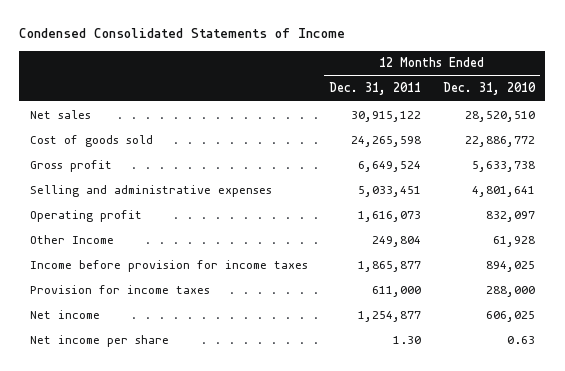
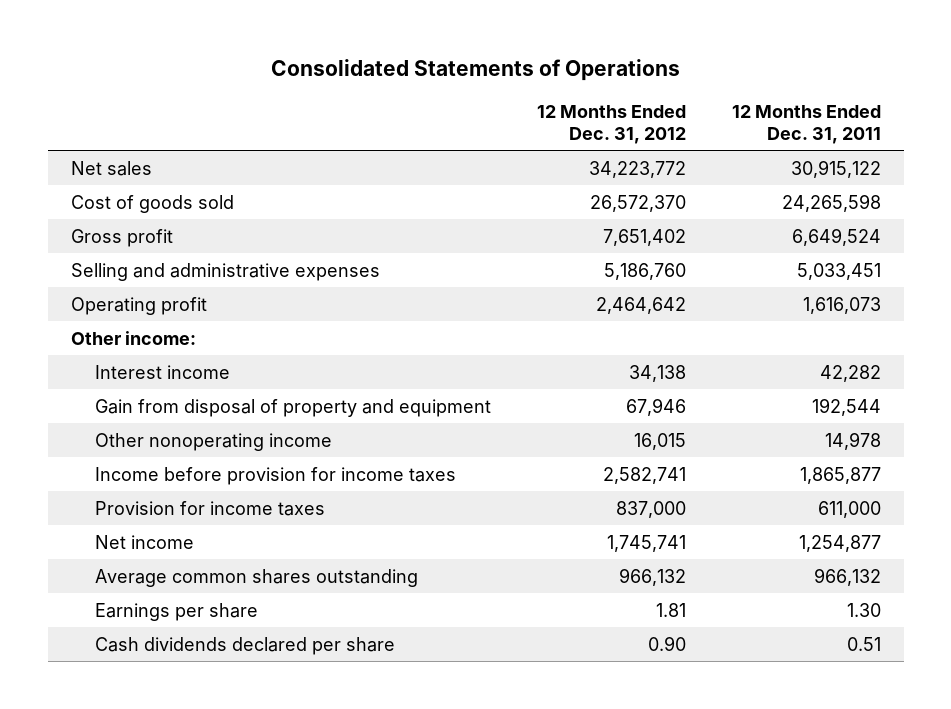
[19,28,346,39] Condensed Consolidated Statements of Income -> [270,58,680,81] Consolidated Statements of Operations
[442,82,536,96] Dec. 31, 2010 -> none
none -> [536,104,686,144] 12 Months Ended Dec. 31, 2012
none -> [70,330,196,345] Other income:
none -> [94,364,230,379] Interest income
none -> [94,398,491,417] Gain from disposal of property and equipment
[29,234,114,244] Other Income -> [94,432,332,451] Other nonoperating income
[372,235,422,247] 249,804 -> [824,431,881,450] 14,978
none -> [94,568,418,587] Average common shares outstanding
[29,334,169,347] Net income per share -> [94,602,258,621] Earnings per share
none -> [94,636,395,655] Cash dividends declared per share

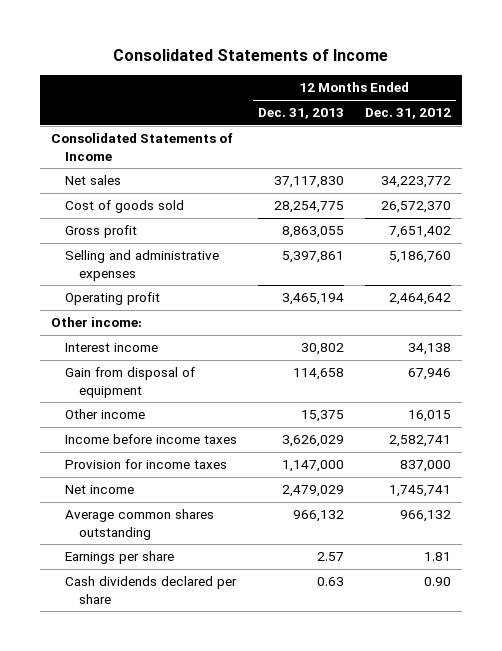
[270,58,680,81] Consolidated Statements of Operations -> [112,49,388,62] Consolidated Statements of Income
[731,104,881,144] 12 Months Ended Dec. 31, 2011 -> none
none -> [257,108,344,120] Dec. 31, 2013
none -> [50,133,233,161] Consolidated Statements of Income
[94,398,491,417] Gain from disposal of property and equipment -> [64,367,195,398] Gain from disposal of equipment
[94,432,332,451] Other nonoperating income -> [64,409,145,420] Other income
[94,466,456,485] Income before provision for income taxes -> [64,434,237,445] Income before income taxes

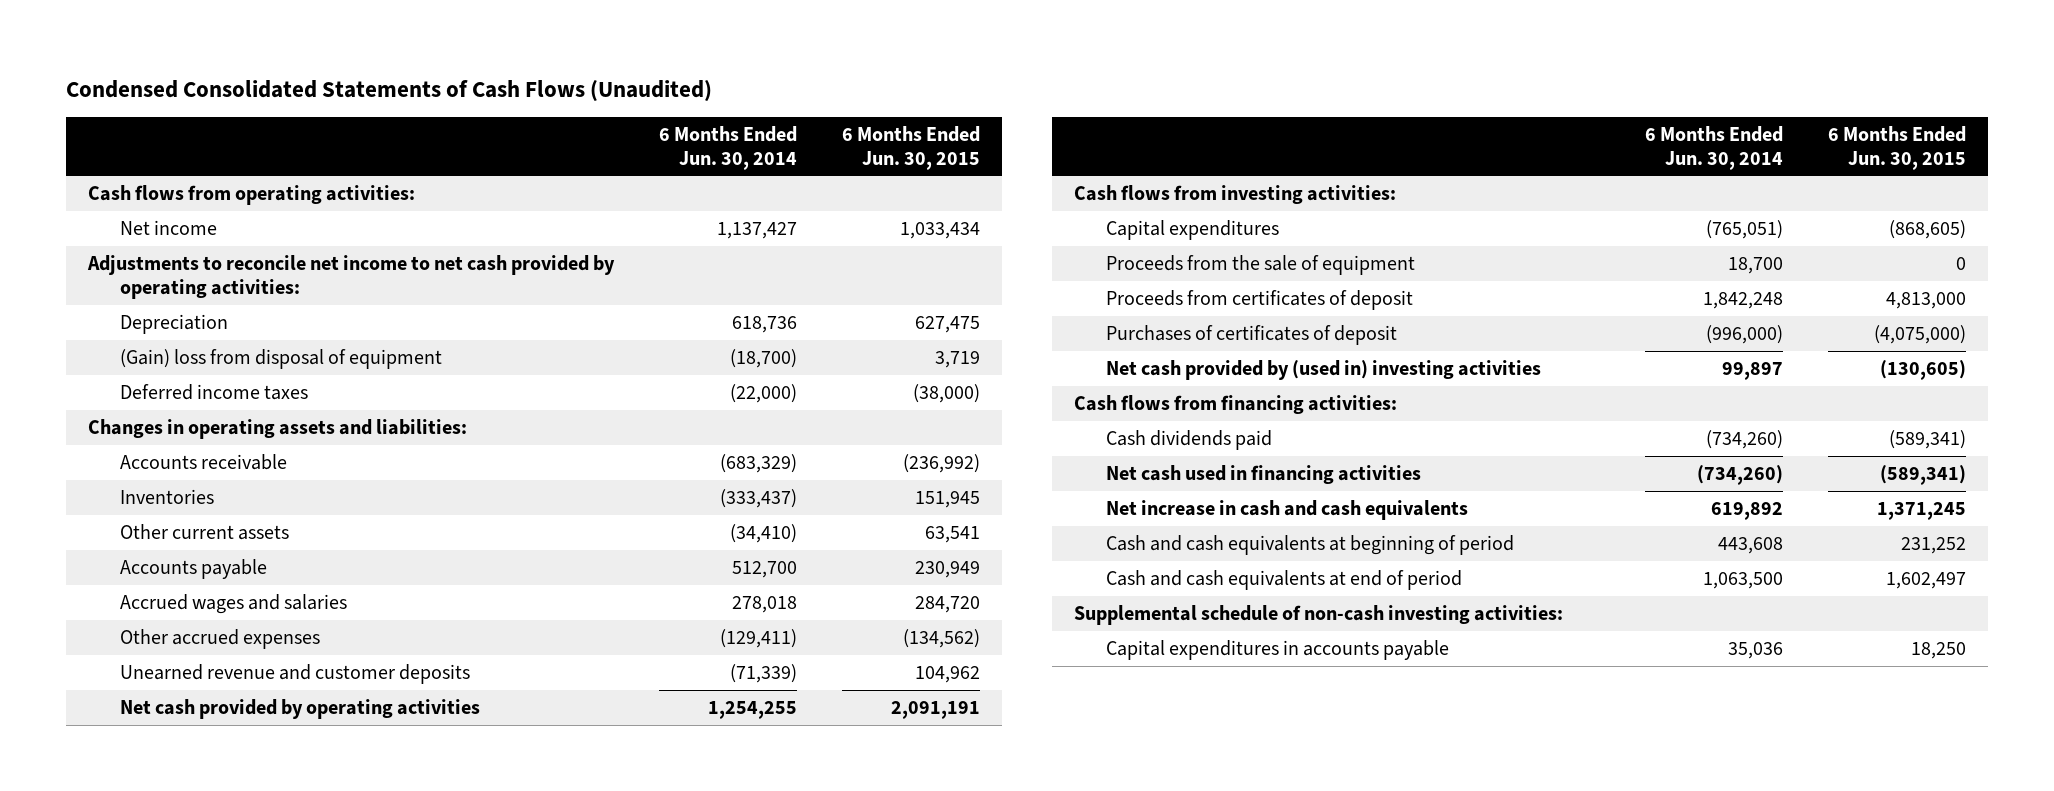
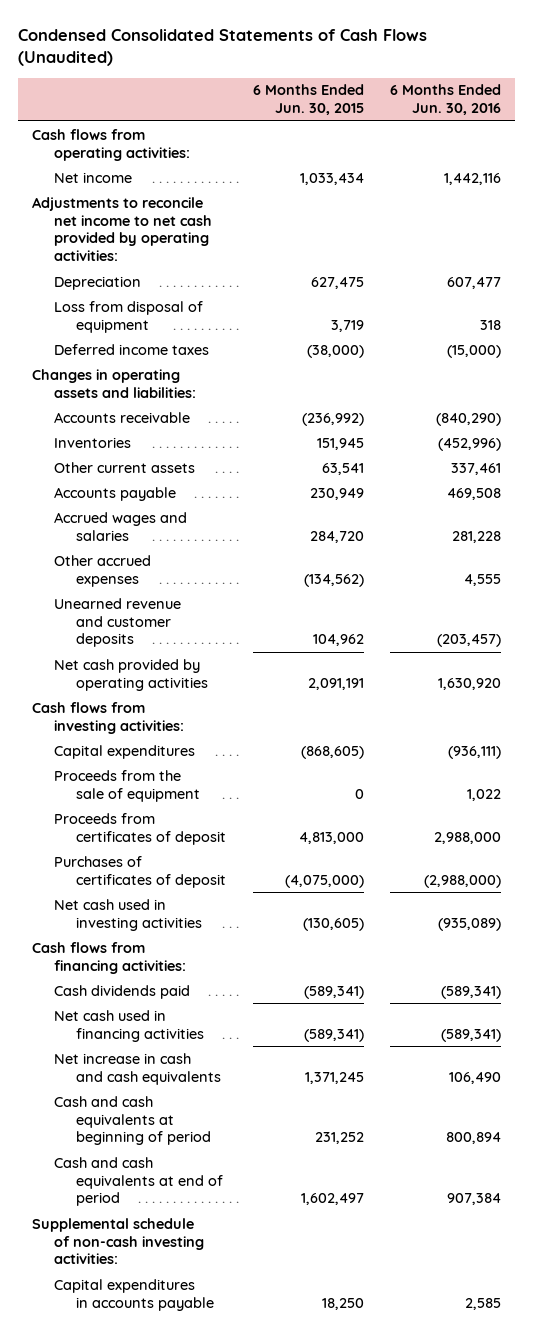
[658,125,797,170] 6 Months Ended Jun. 30, 2014 -> none
none -> [390,84,502,116] 6 Months Ended Jun. 30, 2016
[119,348,442,369] (Gain) loss from disposal of equipment -> [53,300,203,333] Loss from disposal of equipment
[1106,359,1542,380] Net cash provided by (used in) investing activities -> [53,898,202,931] Net cash used in investing activities

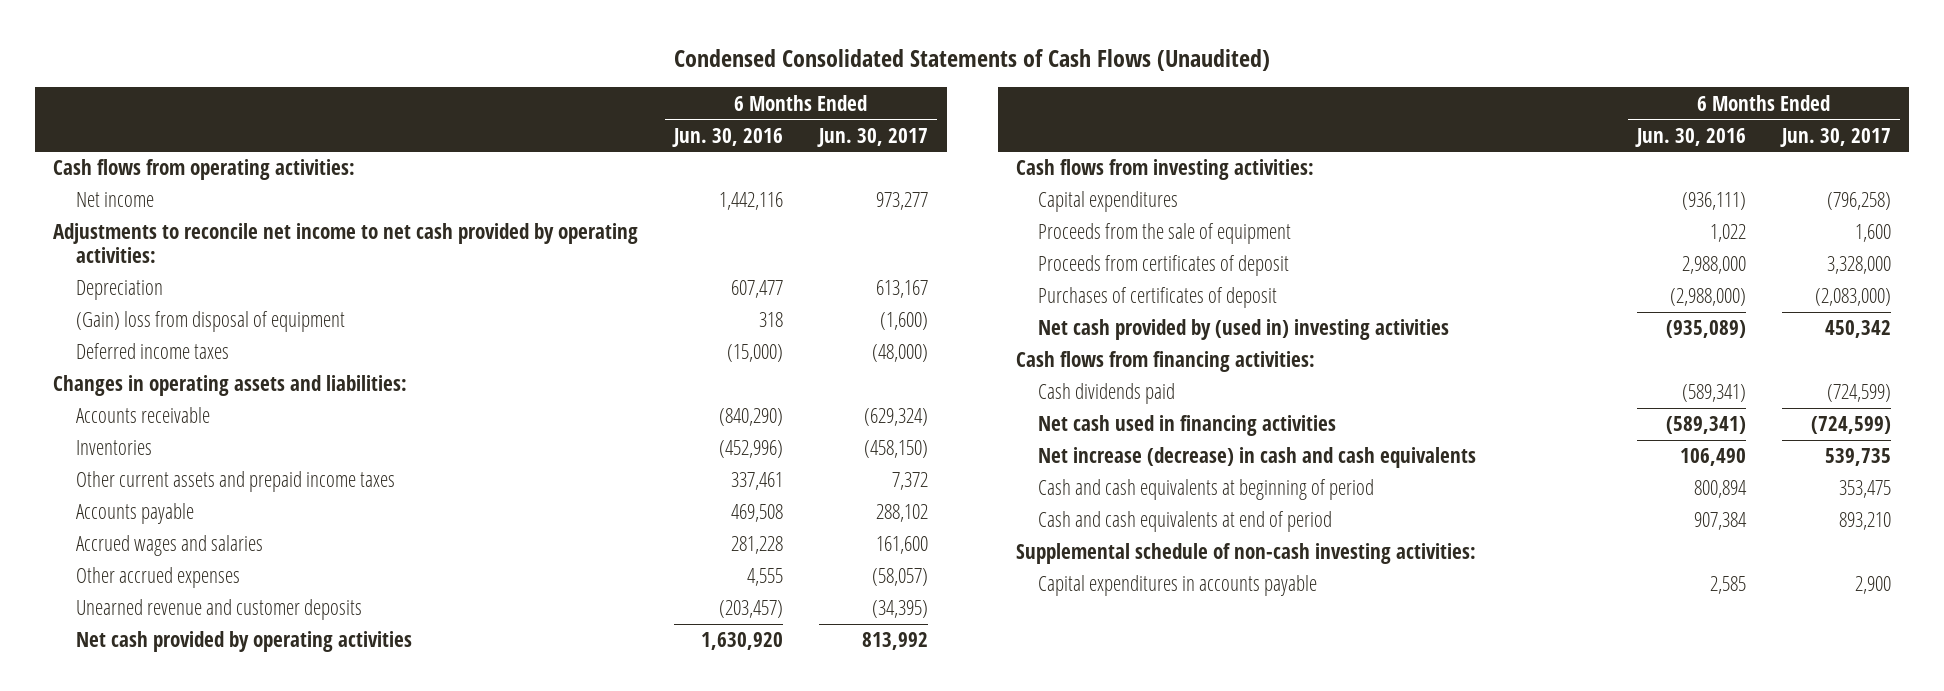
[252,84,364,116] 6 Months Ended Jun. 30, 2015 -> none
none -> [817,127,929,147] Jun. 30, 2017
[53,300,203,333] Loss from disposal of equipment -> [76,311,346,333] (Gain) loss from disposal of equipment
[53,461,195,473] Other current assets -> [76,471,396,493] Other current assets and prepaid income taxes
[53,898,202,931] Net cash used in investing activities -> [1038,319,1450,341] Net cash provided by (used in) investing activities
[53,1052,221,1085] Net increase in cash and cash equivalents -> [1038,447,1477,469] Net increase (decrease) in cash and cash equivalents

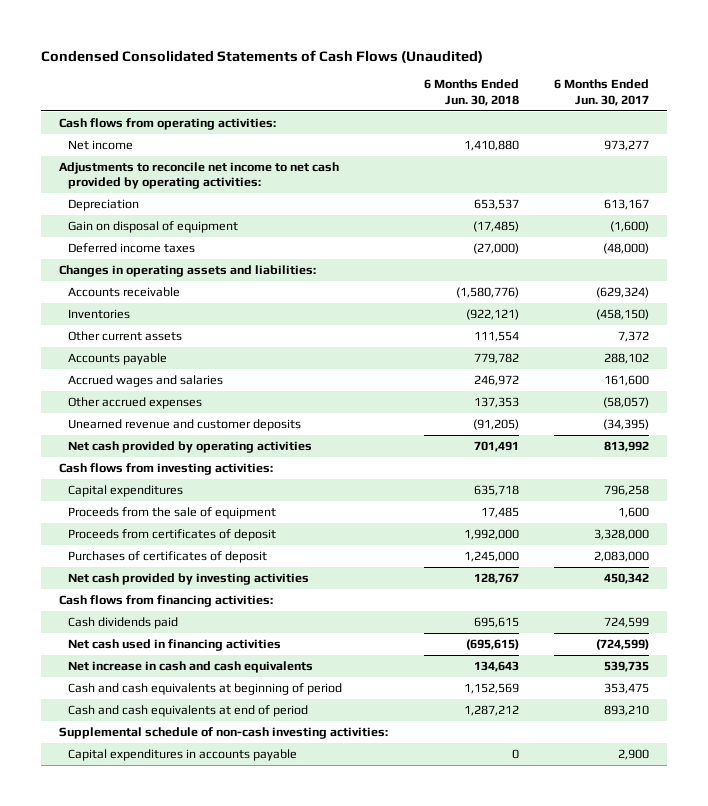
[672,127,784,147] Jun. 30, 2016 -> none
none -> [423,79,519,106] 6 Months Ended Jun. 30, 2018
[76,311,346,333] (Gain) loss from disposal of equipment -> [68,221,239,234] Gain on disposal of equipment
[76,471,396,493] Other current assets and prepaid income taxes -> [68,331,183,342] Other current assets
[1826,192,1891,211] (796,258) -> [604,485,650,497] 796,258
[1814,288,1891,307] (2,083,000) -> [594,551,650,563] 2,083,000
[1038,319,1450,341] Net cash provided by (used in) investing activities -> [68,573,310,586] Net cash provided by investing activities
[1826,384,1891,403] (724,599) -> [604,617,650,629] 724,599
[1038,447,1477,469] Net increase (decrease) in cash and cash equivalents -> [68,661,314,674] Net increase in cash and cash equivalents

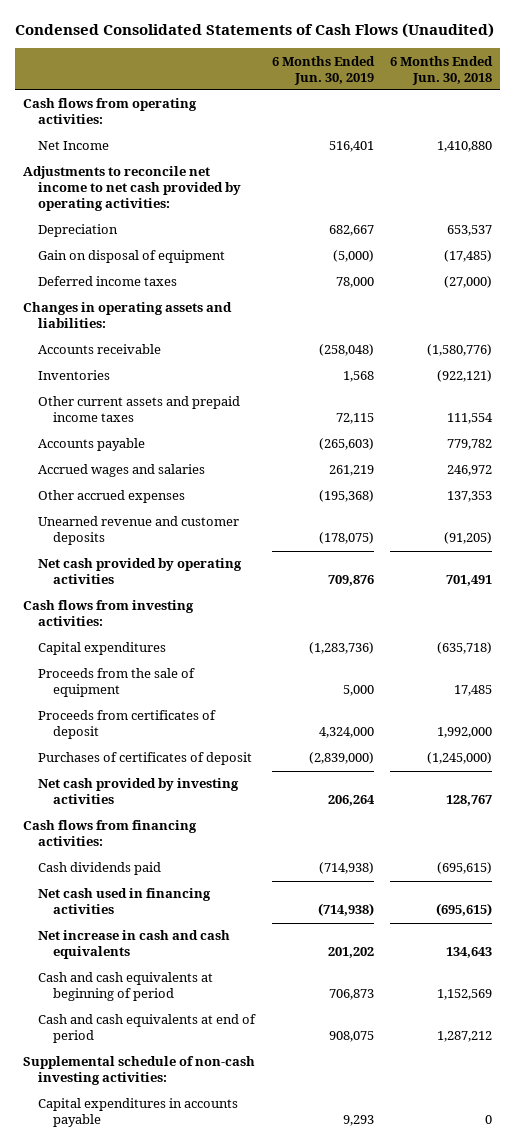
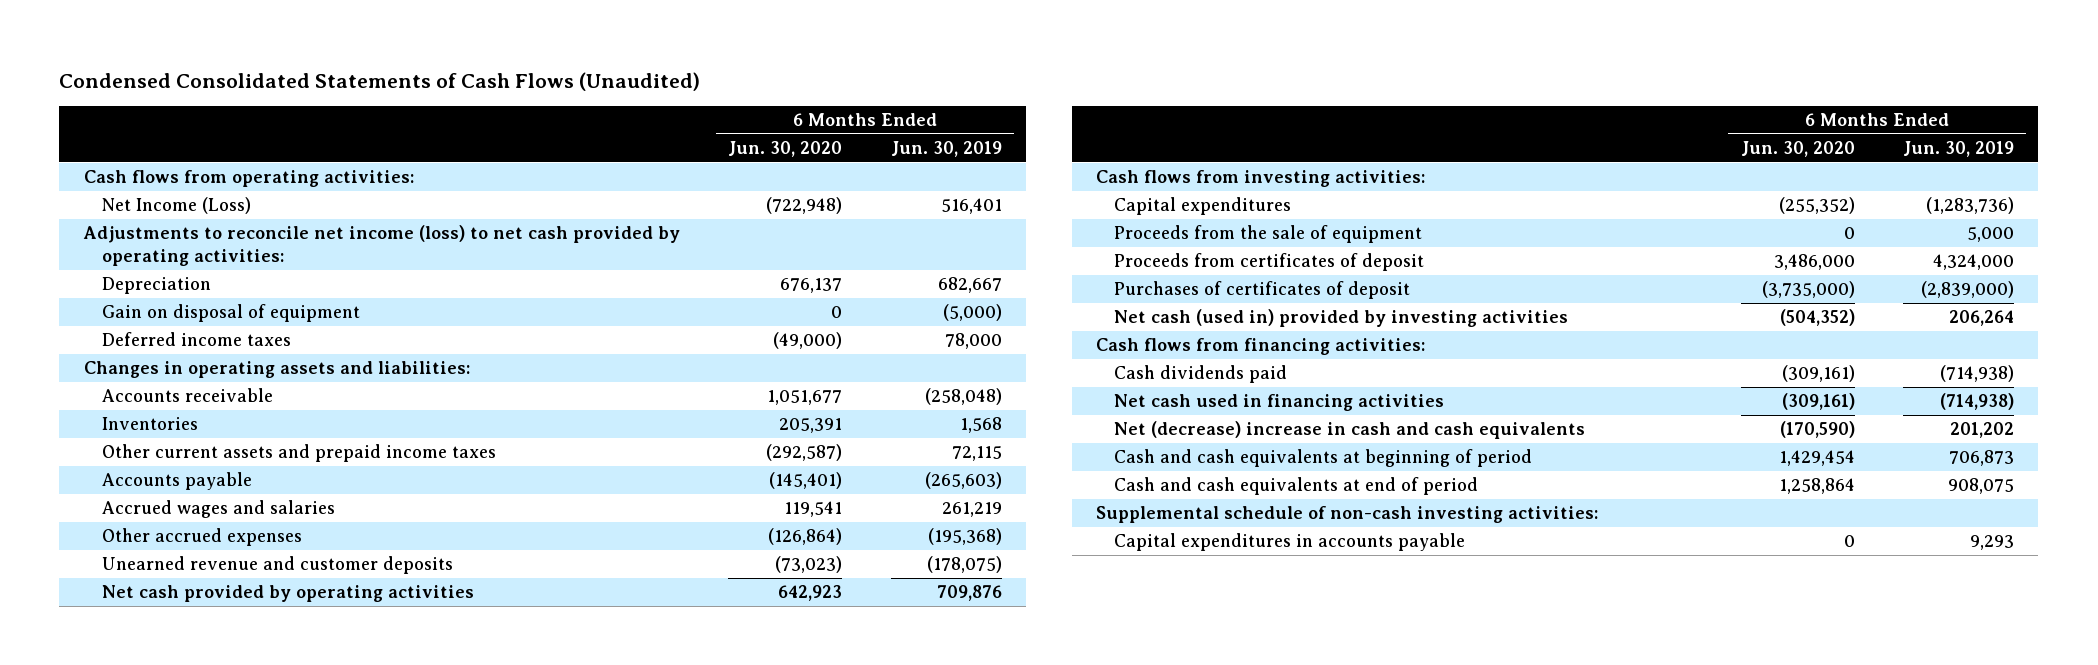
[390,55,494,85] 6 Months Ended Jun. 30, 2018 -> none
none -> [728,140,843,157] Jun. 30, 2020
[38,141,110,151] Net Income -> [101,197,251,215] Net Income (Loss)
[23,166,242,212] Adjustments to reconcile net income to net cash provided by operating activities: -> [82,225,680,267] Adjustments to reconcile net income (loss) to net cash provided by operating activities:
[38,778,240,805] Net cash provided by investing activities -> [1114,309,1569,328] Net cash (used in) provided by investing activities
[38,930,231,960] Net increase in cash and cash equivalents -> [1114,421,1586,440] Net (decrease) increase in cash and cash equivalents

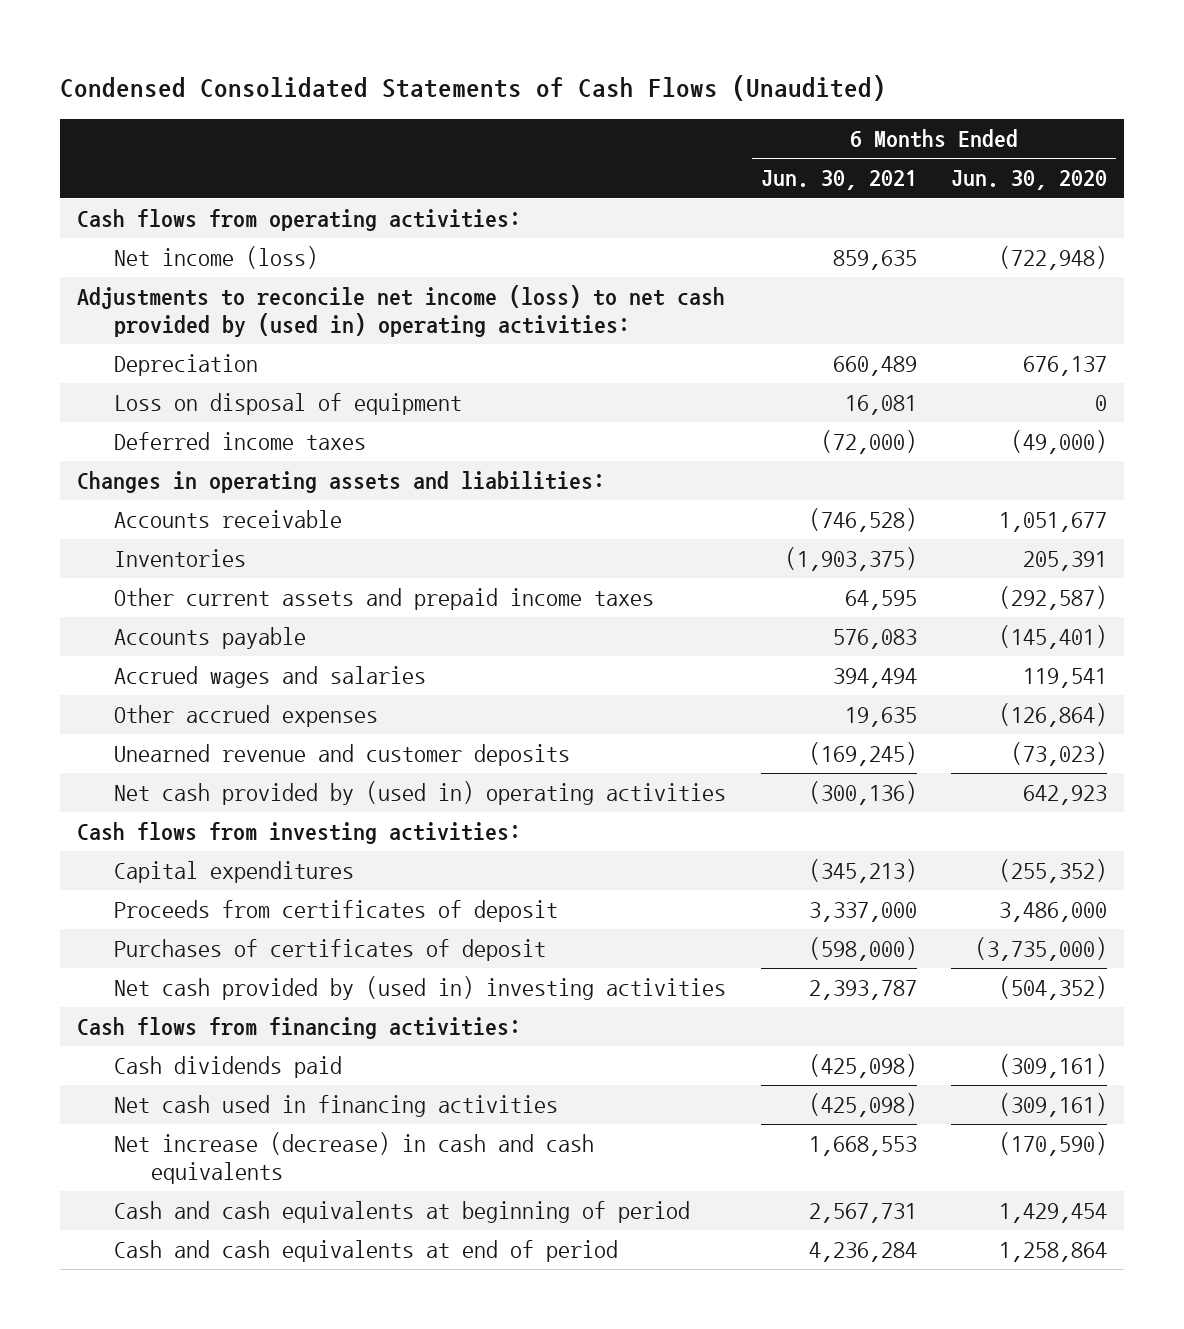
[890,140,1002,157] Jun. 30, 2019 -> none
none -> [760,170,917,191] Jun. 30, 2021
[101,197,251,215] Net Income (Loss) -> [113,246,318,270] Net income (loss)
[82,225,680,267] Adjustments to reconcile net income (loss) to net cash provided by operating activities: -> [76,285,725,338] Adjustments to reconcile net income (loss) to net cash provided by (used in) operating activities:
[101,304,360,323] Gain on disposal of equipment -> [113,393,462,416] Loss on disposal of equipment
[101,585,474,603] Net cash provided by operating activities -> [113,781,726,806] Net cash provided by (used in) operating activities
[1114,225,1423,244] Proceeds from the sale of equipment -> none
[1114,309,1569,328] Net cash (used in) provided by investing activities -> [113,976,726,1001] Net cash provided by (used in) investing activities
[1114,421,1586,440] Net (decrease) increase in cash and cash equivalents -> [113,1132,594,1185] Net increase (decrease) in cash and cash equivalents
[1095,506,1598,524] Supplemental schedule of non-cash investing activities: -> none
[1114,533,1466,552] Capital expenditures in accounts payable -> none

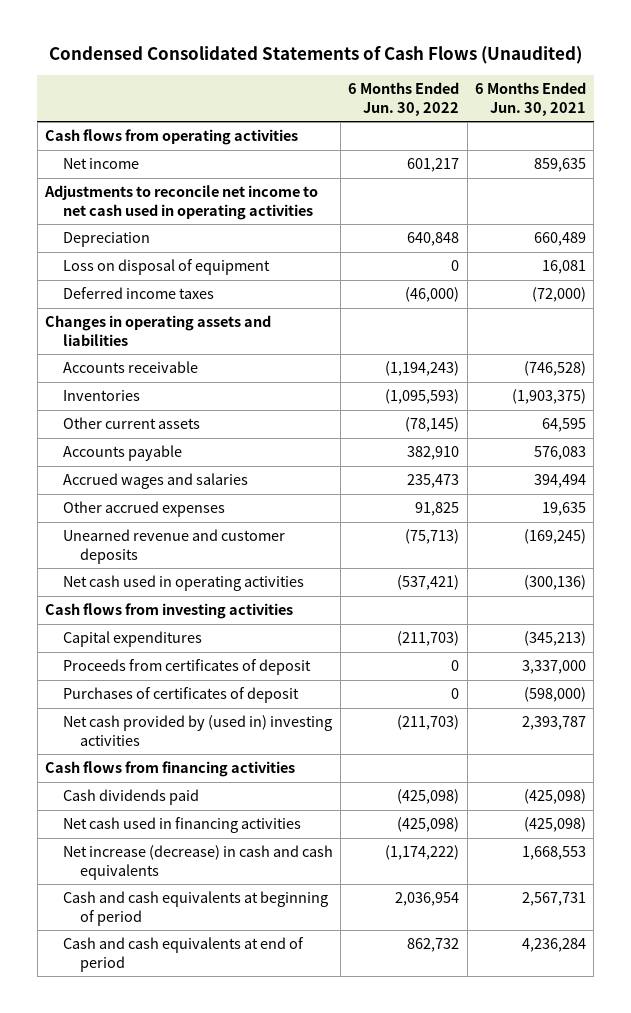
[951,170,1108,191] Jun. 30, 2020 -> none
none -> [348,81,460,116] 6 Months Ended Jun. 30, 2022
[76,209,521,232] Cash flows from operating activities: -> [45,129,299,146] Cash flows from operating activities
[113,246,318,270] Net income (loss) -> [62,158,139,170] Net income
[76,285,725,338] Adjustments to reconcile net income (loss) to net cash provided by (used in) operating activities: -> [44,185,319,221] Adjustments to reconcile net income to net cash used in operating activities
[76,471,605,494] Changes in operating assets and liabilities: -> [45,315,272,347] Changes in operating assets and liabilities
[113,588,654,611] Other current assets and prepaid income taxes -> [62,417,200,430] Other current assets
[113,781,726,806] Net cash provided by (used in) operating activities -> [62,575,304,592] Net cash used in operating activities
[76,822,521,845] Cash flows from investing activities: -> [45,603,294,620] Cash flows from investing activities
[76,1017,521,1040] Cash flows from financing activities: -> [45,761,296,778] Cash flows from financing activities

